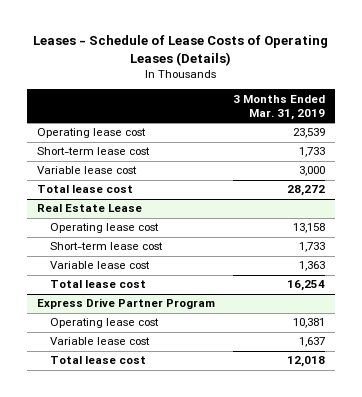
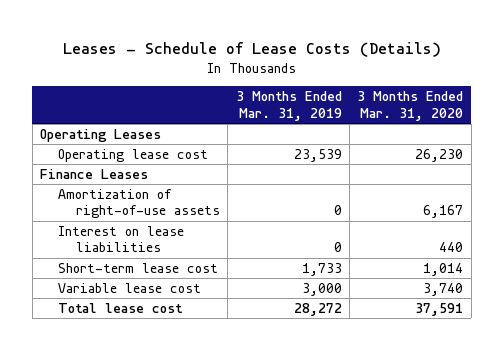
[32,34,328,66] Leases - Schedule of Lease Costs of Operating Leases (Details) -> [62,41,441,57] Leases - Schedule of Lease Costs (Details)
none -> [357,91,464,121] 3 Months Ended Mar. 31, 2020
none -> [40,129,162,143] Operating Leases
none -> [40,169,149,180] Finance Leases
none -> [58,189,220,219] Amortization of right-of-use assets
none -> [58,226,185,253] Interest on lease liabilities
[36,204,142,213] Real Estate Lease -> none
[50,223,160,234] Operating lease cost -> none
[50,242,164,251] Short-term lease cost -> none
[50,261,151,270] Variable lease cost -> none
[50,280,147,289] Total lease cost -> none
[36,298,215,310] Express Drive Partner Program -> none
[50,318,160,329] Operating lease cost -> none
[50,337,151,346] Variable lease cost -> none
[50,356,147,365] Total lease cost -> none

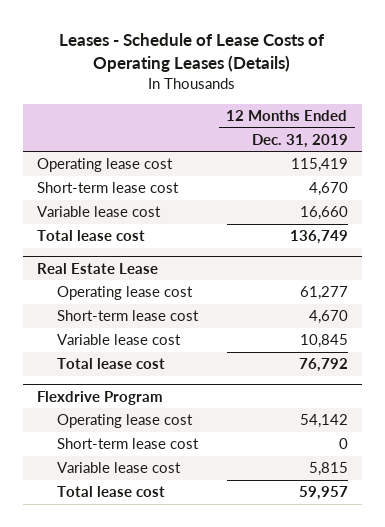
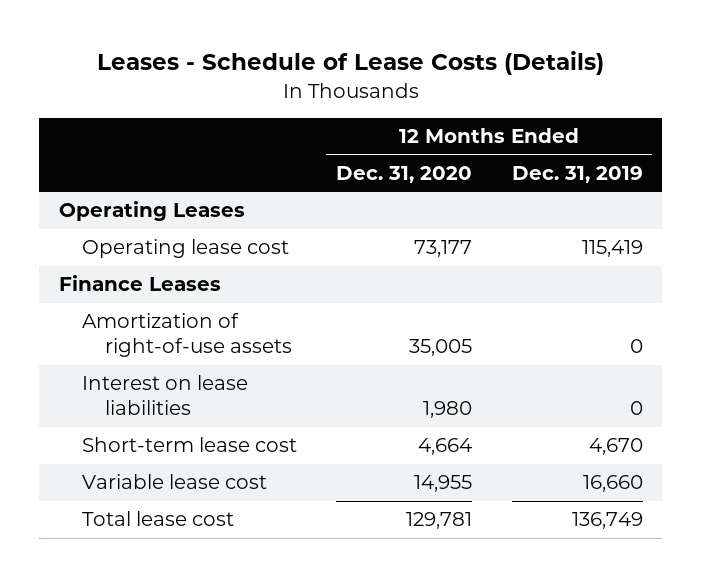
[59,33,326,73] Leases - Schedule of Lease Costs of Operating Leases (Details) -> [96,51,604,76] Leases - Schedule of Lease Costs (Details)
none -> [336,165,473,183] Dec. 31, 2020
none -> [58,201,245,222] Operating Leases
none -> [58,275,221,292] Finance Leases
none -> [81,313,292,358] Amortization of right-of-use assets
none -> [81,375,248,416] Interest on lease liabilities
[37,262,159,274] Real Estate Lease -> none
[57,286,194,301] Operating lease cost -> none
[57,310,200,322] Short-term lease cost -> none
[57,334,182,346] Variable lease cost -> none
[57,358,166,370] Total lease cost -> none
[37,390,164,405] Flexdrive Program -> none
[57,414,194,429] Operating lease cost -> none
[57,438,200,450] Short-term lease cost -> none
[57,462,182,474] Variable lease cost -> none
[57,486,166,498] Total lease cost -> none

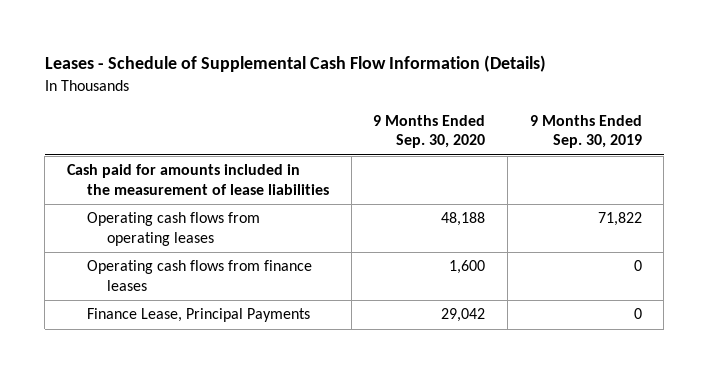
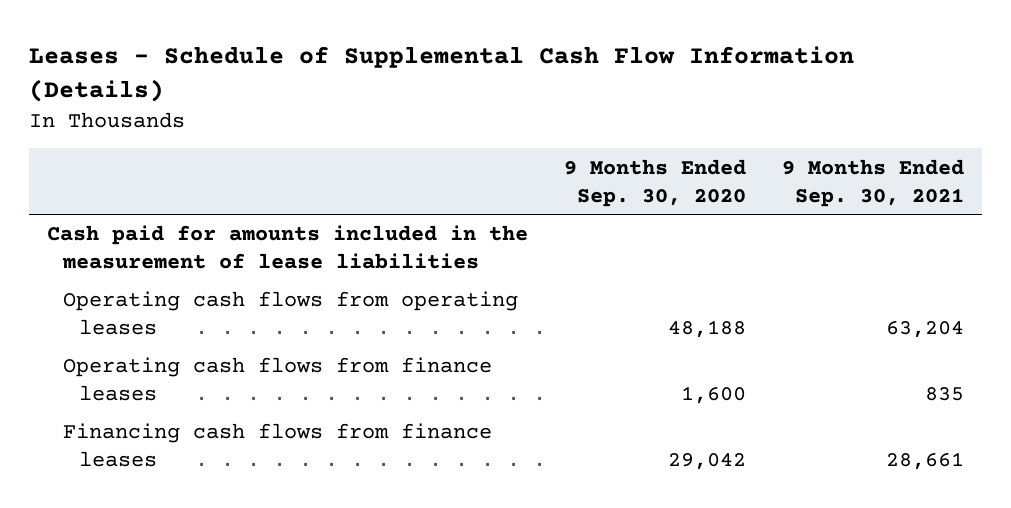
[529,114,642,149] 9 Months Ended Sep. 30, 2019 -> none
none -> [781,158,964,207] 9 Months Ended Sep. 30, 2021
[87,308,311,323] Finance Lease, Principal Payments -> [63,423,493,468] Financing cash flows from finance leases

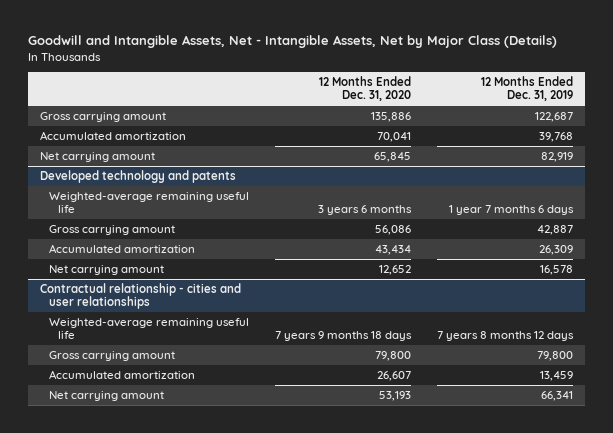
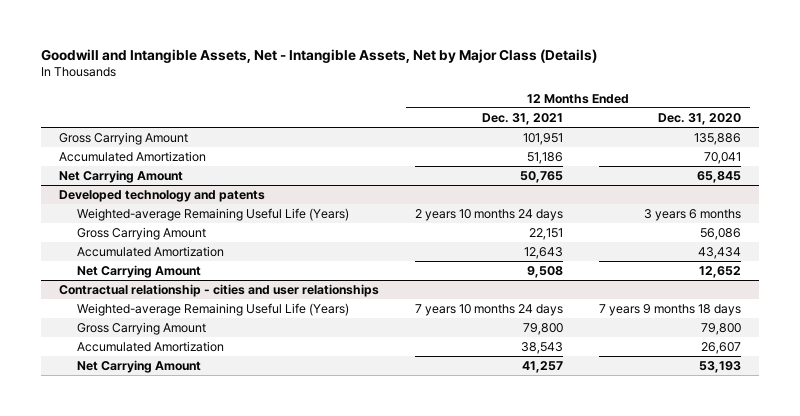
[480,75,573,102] 12 Months Ended Dec. 31, 2019 -> none
none -> [481,112,563,125] Dec. 31, 2021
[40,112,167,123] Gross carrying amount -> [58,132,188,146] Gross Carrying Amount
[40,131,187,141] Accumulated amortization -> [58,151,206,163] Accumulated Amortization
[40,152,156,163] Net carrying amount -> [58,170,183,184] Net Carrying Amount
[49,192,250,214] Weighted-average remaining useful life -> [76,208,349,222] Weighted-average Remaining Useful Life (Years)
[49,225,176,236] Gross carrying amount -> [76,227,206,241] Gross Carrying Amount
[49,244,196,254] Accumulated amortization -> [76,246,224,258] Accumulated Amortization
[49,265,165,276] Net carrying amount -> [76,265,201,279] Net Carrying Amount
[49,318,250,340] Weighted-average remaining useful life -> [76,303,349,317] Weighted-average Remaining Useful Life (Years)
[49,351,176,362] Gross carrying amount -> [76,322,206,336] Gross Carrying Amount
[49,370,196,380] Accumulated amortization -> [76,341,224,353] Accumulated Amortization
[49,391,165,402] Net carrying amount -> [76,360,201,374] Net Carrying Amount

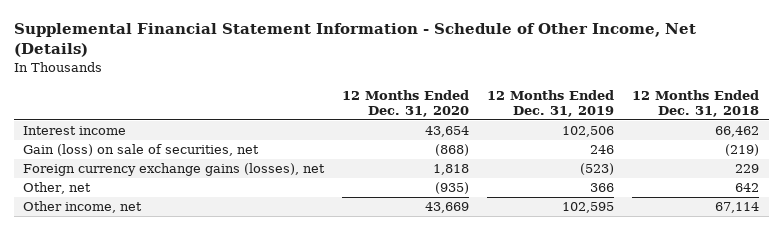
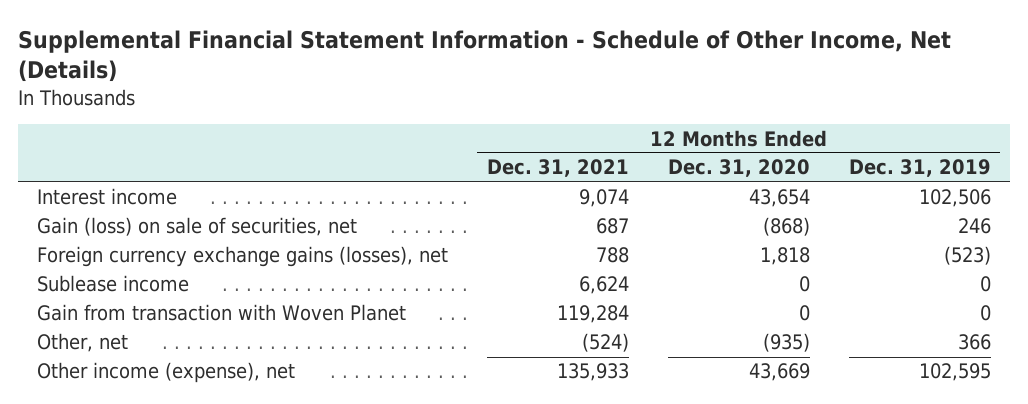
[632,89,760,117] 12 Months Ended Dec. 31, 2018 -> none
none -> [487,159,630,178] Dec. 31, 2021
none -> [37,275,190,293] Sublease income
none -> [37,304,407,322] Gain from transaction with Woven Planet
[22,201,142,214] Other income, net -> [37,362,296,384] Other income (expense), net

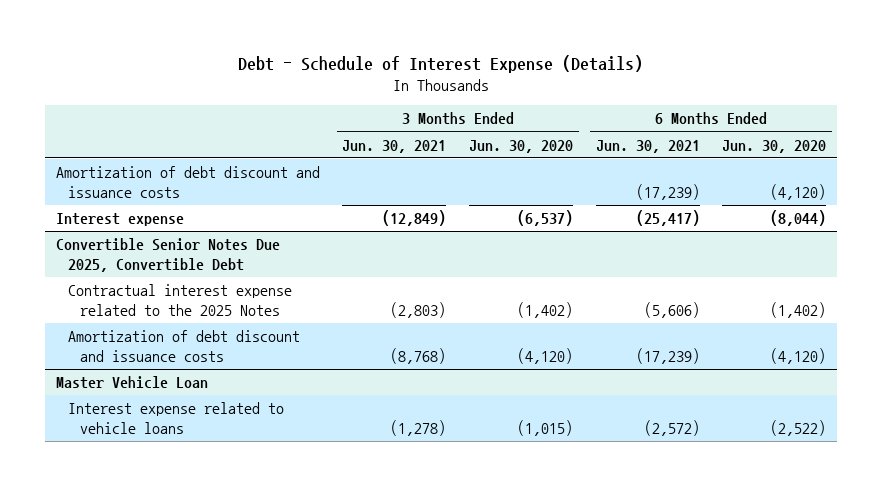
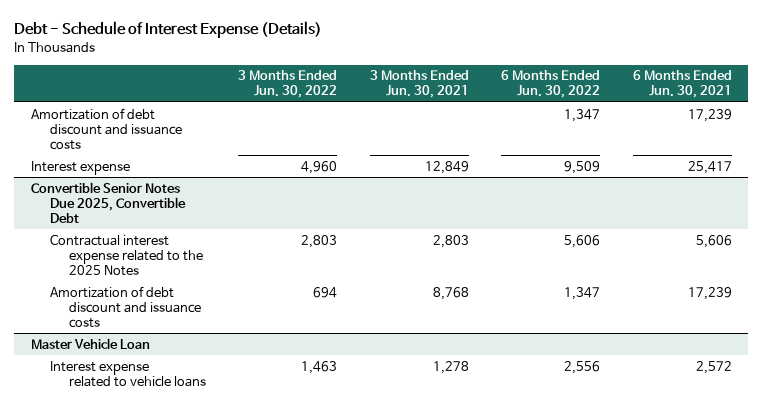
[468,139,573,153] Jun. 30, 2020 -> none
[722,139,827,153] Jun. 30, 2020 -> none
none -> [238,70,338,99] 3 Months Ended Jun. 30, 2022
none -> [501,70,601,99] 6 Months Ended Jun. 30, 2022
[635,184,700,201] (17,239) -> [687,108,732,122] 17,239
[382,210,447,227] (12,849) -> [424,160,469,174] 12,849
[635,210,700,227] (25,417) -> [687,160,732,174] 25,417
[390,302,447,319] (2,803) -> [432,234,469,248] 2,803
[643,302,700,319] (5,606) -> [695,234,732,248] 5,606
[390,348,447,365] (8,768) -> [432,286,469,300] 8,768
[635,348,700,365] (17,239) -> [687,286,732,300] 17,239
[390,420,447,437] (1,278) -> [432,360,469,374] 1,278
[643,420,700,437] (2,572) -> [695,360,732,374] 2,572

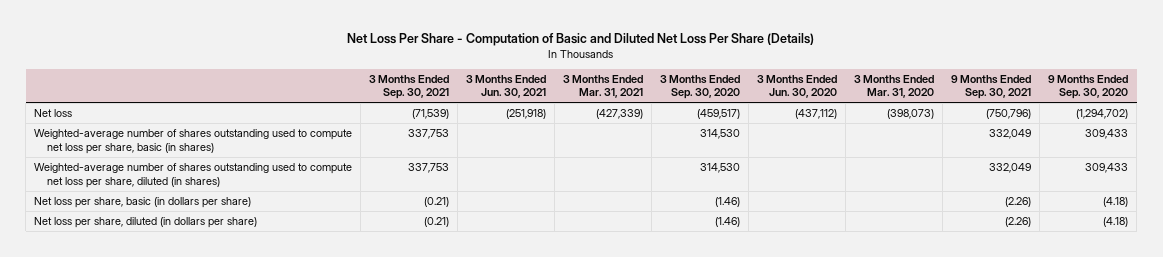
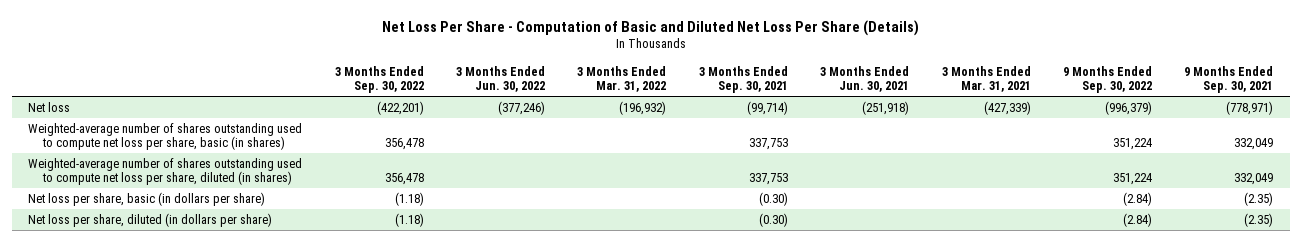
[660,74,741,100] 3 Months Ended Sep. 30, 2020 -> none
[757,74,838,99] 3 Months Ended Jun. 30, 2020 -> none
[854,74,935,99] 3 Months Ended Mar. 31, 2020 -> none
[1048,74,1129,100] 9 Months Ended Sep. 30, 2020 -> none
none -> [334,65,424,94] 3 Months Ended Sep. 30, 2022
none -> [456,65,546,93] 3 Months Ended Jun. 30, 2022
none -> [577,65,667,93] 3 Months Ended Mar. 31, 2022
none -> [1062,65,1152,94] 9 Months Ended Sep. 30, 2022
[412,109,450,120] (71,539) -> [746,100,788,115] (99,714)
[986,109,1032,120] (750,796) -> [1226,100,1274,115] (778,971)
[424,197,450,208] (0.21) -> [758,191,788,206] (0.30)
[1005,197,1032,208] (2.26) -> [1244,191,1274,206] (2.35)
[424,217,450,228] (0.21) -> [758,212,788,227] (0.30)
[1005,217,1032,228] (2.26) -> [1244,212,1274,227] (2.35)

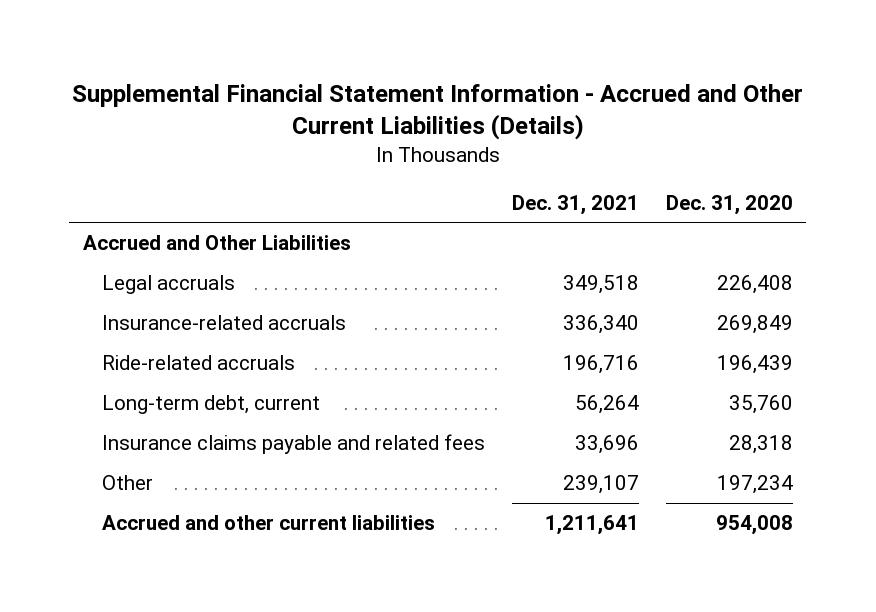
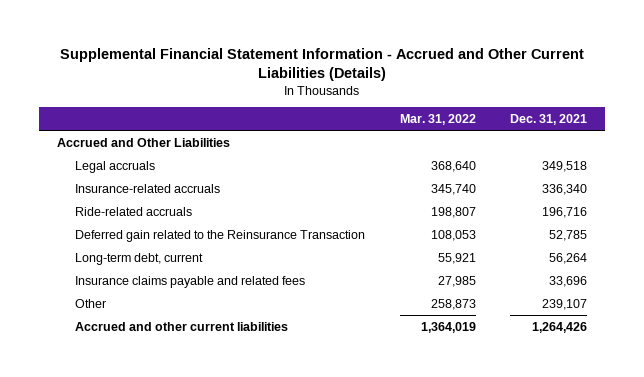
[665,194,793,215] Dec. 31, 2020 -> none
none -> [399,114,476,126] Mar. 31, 2022
none -> [74,229,365,242] Deferred gain related to the Reinsurance Transaction
[545,515,640,536] 1,211,641 -> [532,321,588,333] 1,264,426

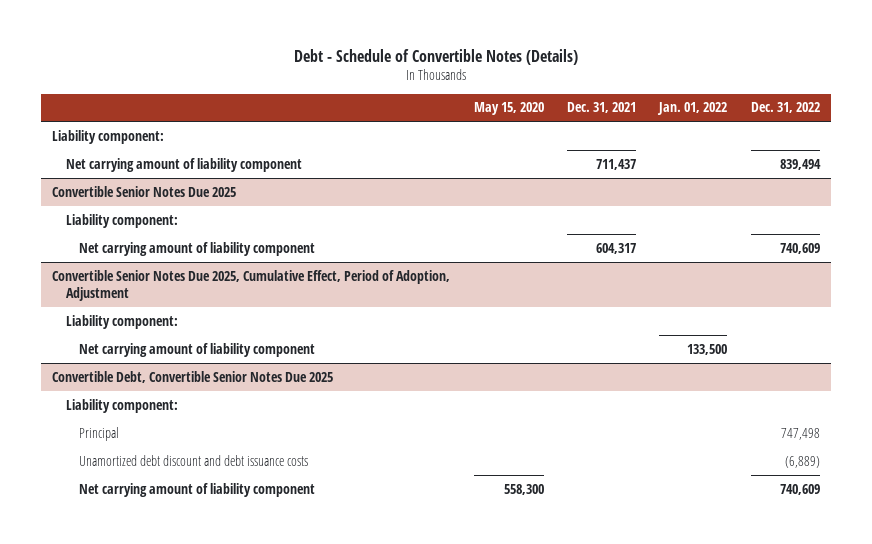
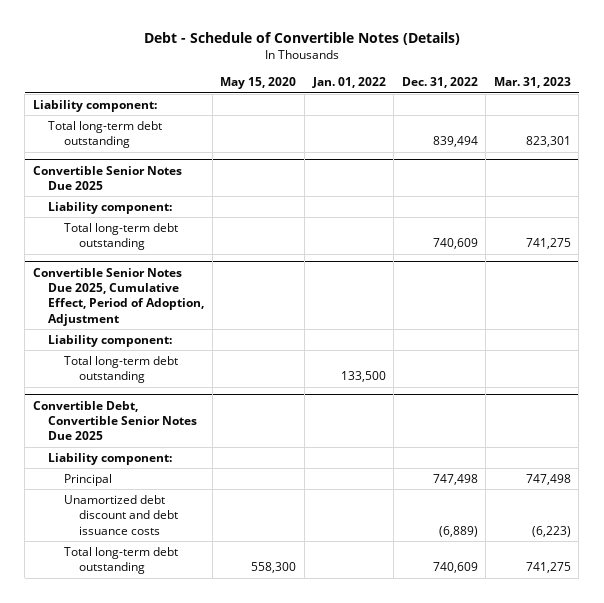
[567,102,637,114] Dec. 31, 2021 -> none
none -> [493,77,571,89] Mar. 31, 2023
[65,157,302,172] Net carrying amount of liability component -> [48,120,163,149] Total long-term debt outstanding
[79,241,316,256] Net carrying amount of liability component -> [63,222,178,251] Total long-term debt outstanding
[79,342,316,357] Net carrying amount of liability component -> [63,355,178,384] Total long-term debt outstanding
[79,482,316,497] Net carrying amount of liability component -> [63,546,178,575] Total long-term debt outstanding

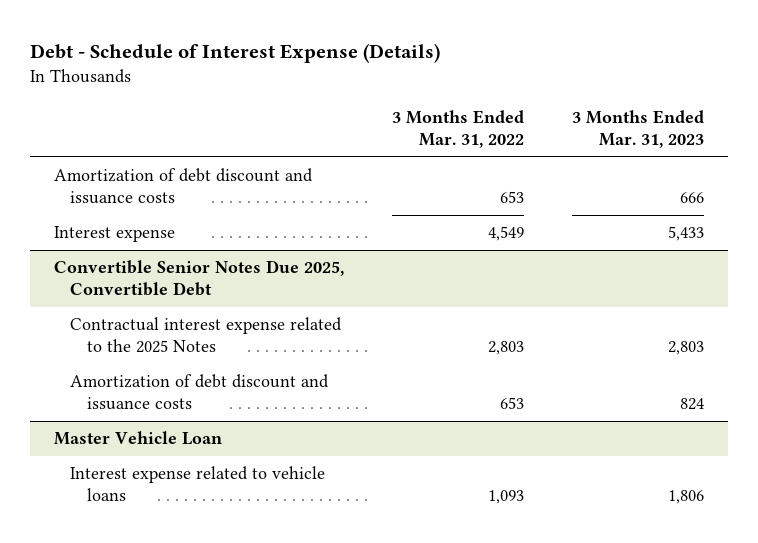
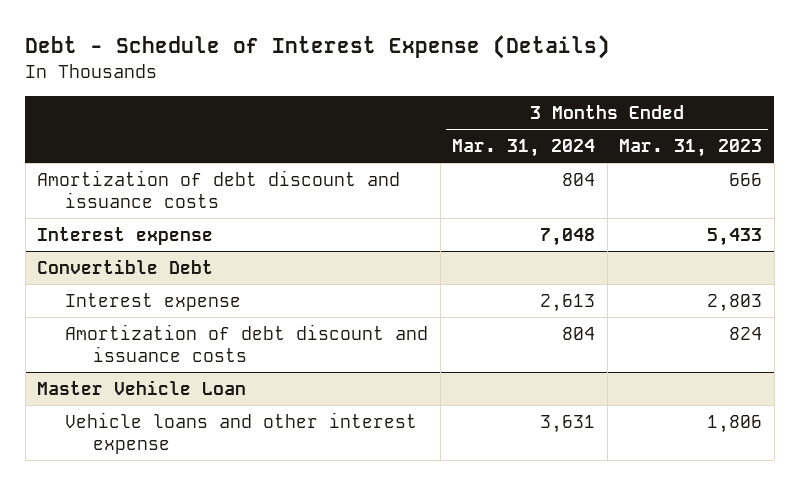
[392,109,525,149] 3 Months Ended Mar. 31, 2022 -> none
none -> [452,139,596,158] Mar. 31, 2024
[54,260,345,297] Convertible Senior Notes Due 2025, Convertible Debt -> none
none -> [37,258,214,274] Convertible Debt
[70,317,343,354] Contractual interest expense related to the 2025 Notes -> [65,292,242,311] Interest expense
[70,466,326,502] Interest expense related to vehicle loans -> [65,411,418,454] Vehicle loans and other interest expense

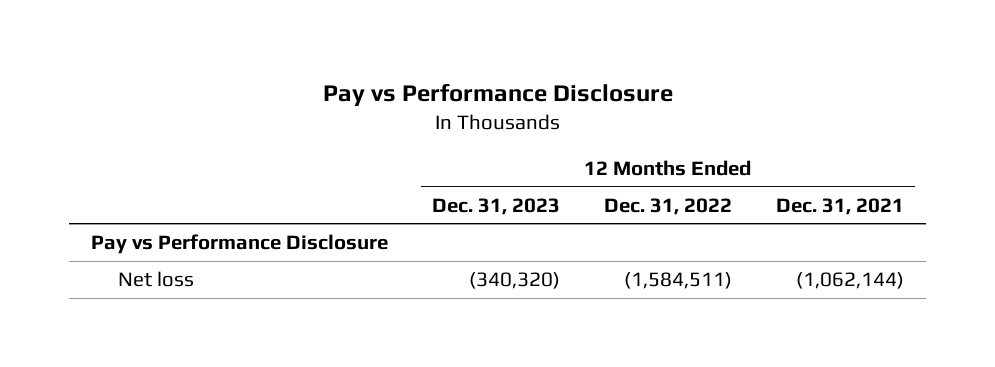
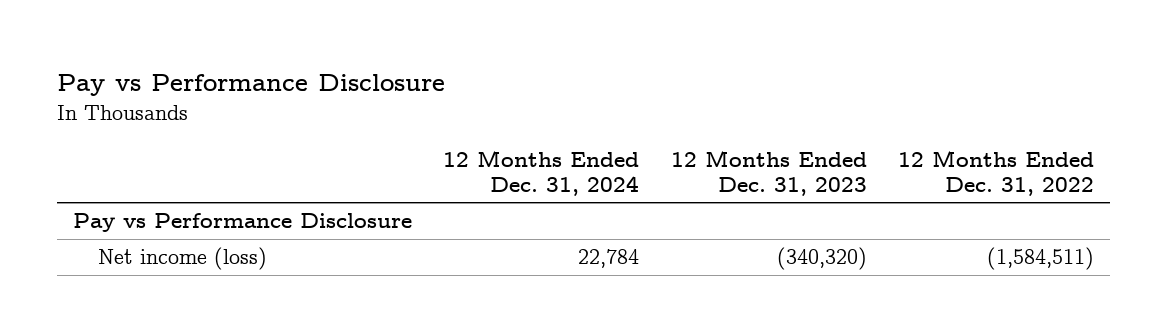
[776,197,905,215] Dec. 31, 2021 -> none
none -> [443,149,640,197] 12 Months Ended Dec. 31, 2024
[118,271,195,288] Net loss -> [98,247,268,271] Net income (loss)

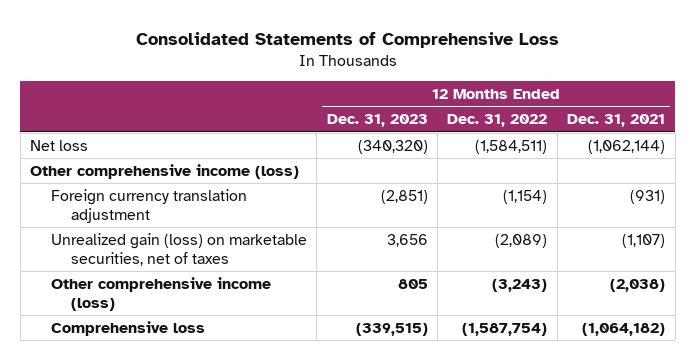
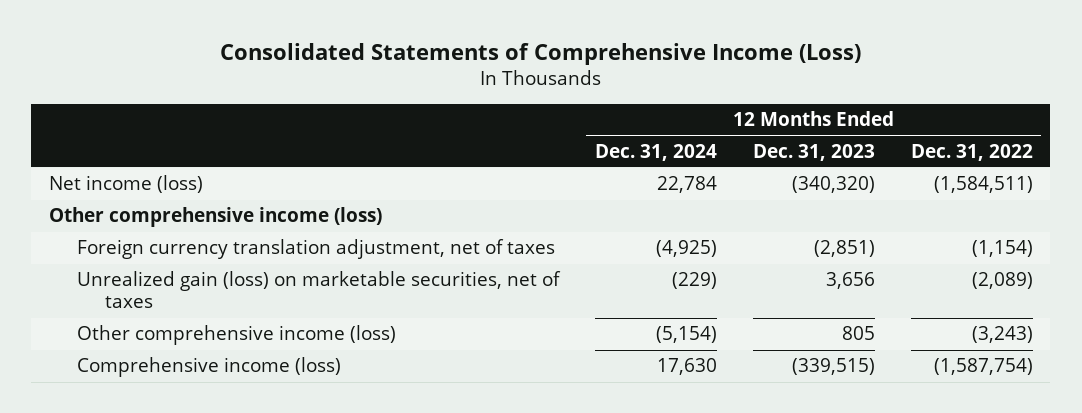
[135,31,559,48] Consolidated Statements of Comprehensive Loss -> [219,42,861,65] Consolidated Statements of Comprehensive Income (Loss)
[567,114,666,128] Dec. 31, 2021 -> none
none -> [594,143,717,161] Dec. 31, 2024
[30,139,89,151] Net loss -> [48,175,203,194] Net income (loss)
[50,188,247,223] Foreign currency translation adjustment -> [76,239,555,260] Foreign currency translation adjustment, net of taxes
[50,320,205,336] Comprehensive loss -> [76,357,341,378] Comprehensive income (loss)

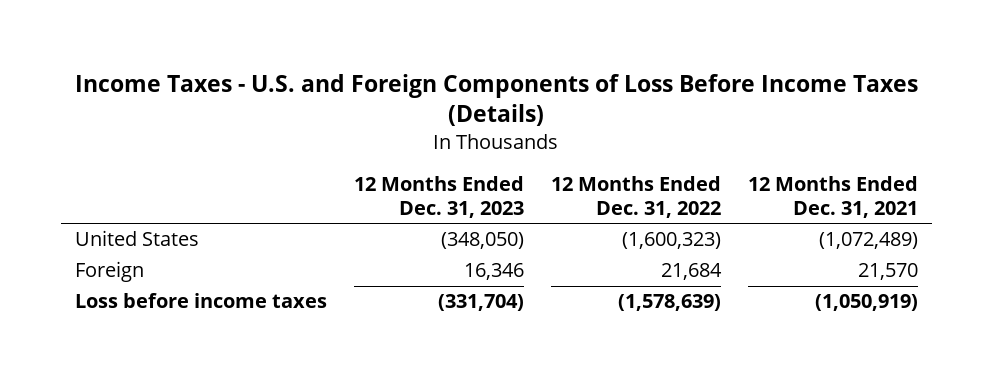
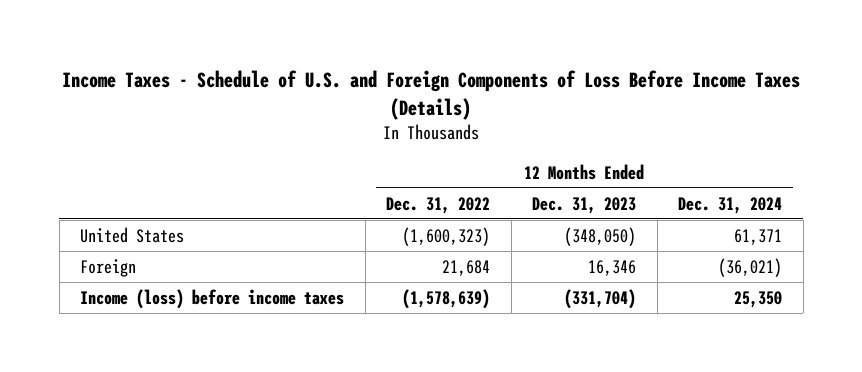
[75,73,919,127] Income Taxes - U.S. and Foreign Components of Loss Before Income Taxes (Details) -> [62,70,801,121] Income Taxes - Schedule of U.S. and Foreign Components of Loss Before Income Taxes (Details)
[748,176,919,218] 12 Months Ended Dec. 31, 2021 -> none
none -> [678,196,783,214] Dec. 31, 2024
[74,293,327,309] Loss before income taxes -> [80,288,345,309] Income (loss) before income taxes

